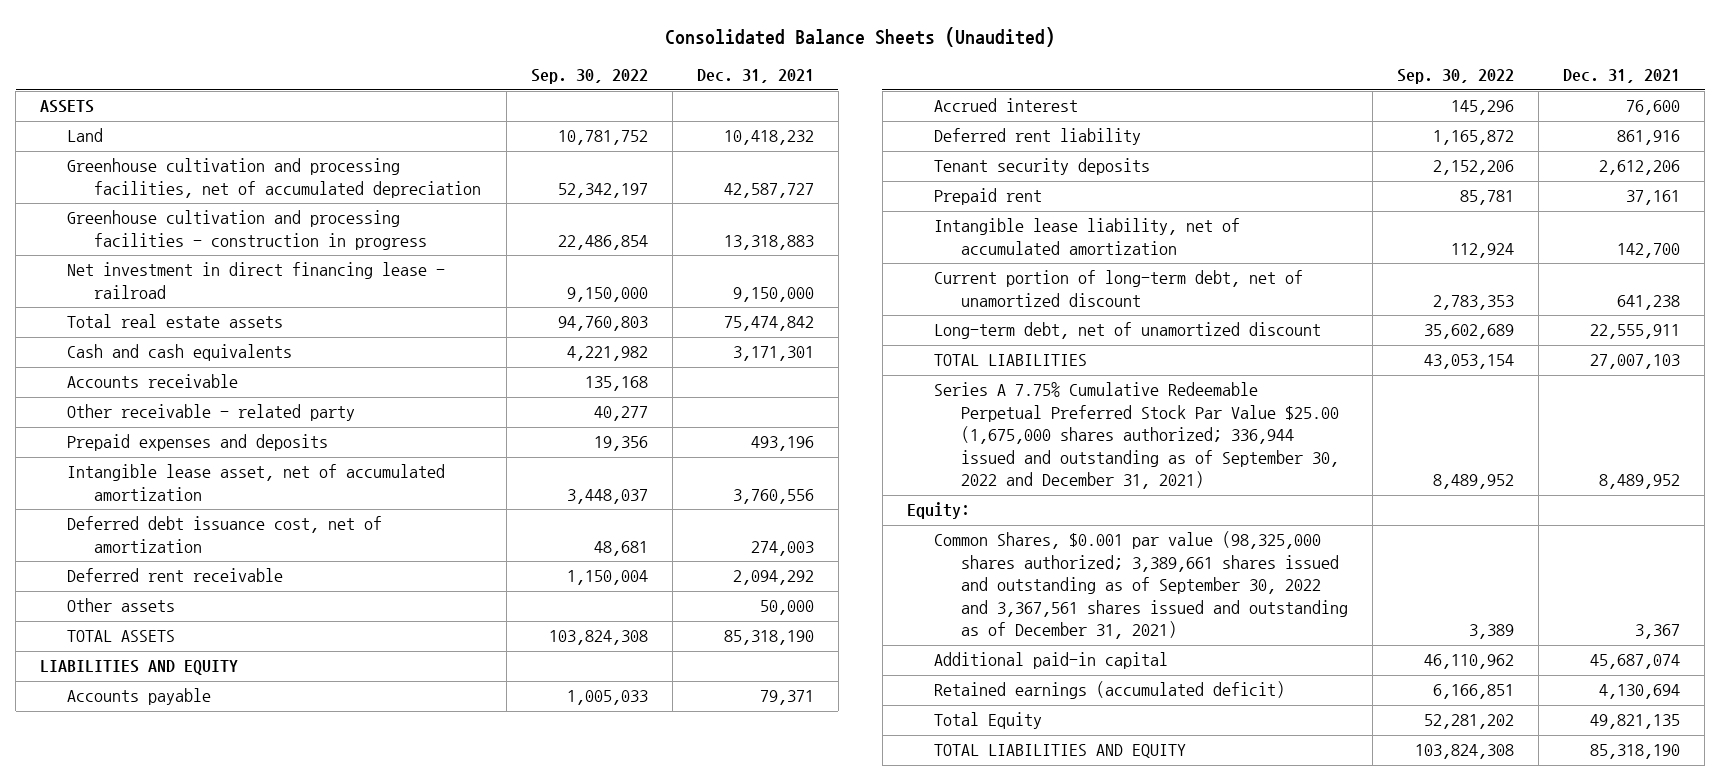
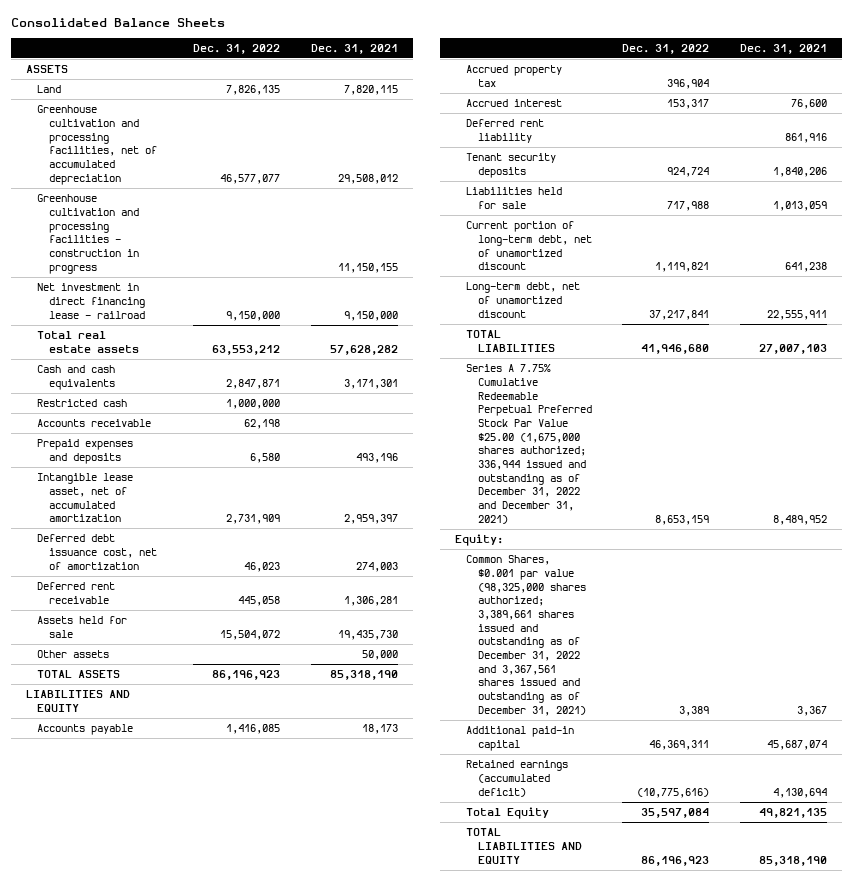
[665,26,1056,47] Consolidated Balance Sheets (Unaudited) -> [10,18,225,28] Consolidated Balance Sheets
[530,69,648,85] Sep. 30, 2022 -> none
none -> [193,43,281,54] Dec. 31, 2022
[723,130,814,146] 10,418,232 -> [343,85,398,96] 7,820,115
[723,182,814,198] 42,587,727 -> [337,173,398,184] 29,508,012
[723,234,814,250] 13,318,883 -> [337,262,398,273] 11,150,155
[723,316,814,332] 75,474,842 -> [329,344,398,355] 57,628,282
none -> [37,399,128,408] Restricted cash
[67,404,356,422] Other receivable - related party -> none
[732,488,814,504] 3,760,556 -> [343,514,398,525] 2,959,397
[732,570,814,586] 2,094,292 -> [343,595,398,606] 1,306,281
none -> [37,616,128,638] Assets held for sale
[759,690,814,706] 79,371 -> [361,724,398,735] 18,173
none -> [466,65,563,87] Accrued property tax
[933,188,1042,206] Prepaid rent -> none
[933,218,1240,255] Intangible lease liability, net of accumulated amortization -> none
[1599,160,1681,176] 2,612,206 -> [772,166,827,177] 1,840,206
none -> [466,187,563,209] Liabilities held for sale
[933,382,1339,490] Series A 7.75% Cumulative Redeemable Perpetual Preferred Stock Par Value $25.00 (1,675,000 shares authorized; 336,944 issued and outstanding as of September 30, 2022 and December 31, 2021) -> [466,364,592,524] Series A 7.75% Cumulative Redeemable Perpetual Preferred Stock Par Value $25.00 (1,675,000 shares authorized; 336,944 issued and outstanding as of December 31, 2022 and December 31, 2021)
[933,531,1348,640] Common Shares, $0.001 par value (98,325,000 shares authorized; 3,389,661 shares issued and outstanding as of September 30, 2022 and 3,367,561 shares issued and outstanding as of December 31, 2021) -> [466,555,586,716] Common Shares, $0.001 par value (98,325,000 shares authorized; 3,389,661 shares issued and outstanding as of December 31, 2022 and 3,367,561 shares issued and outstanding as of December 31, 2021)

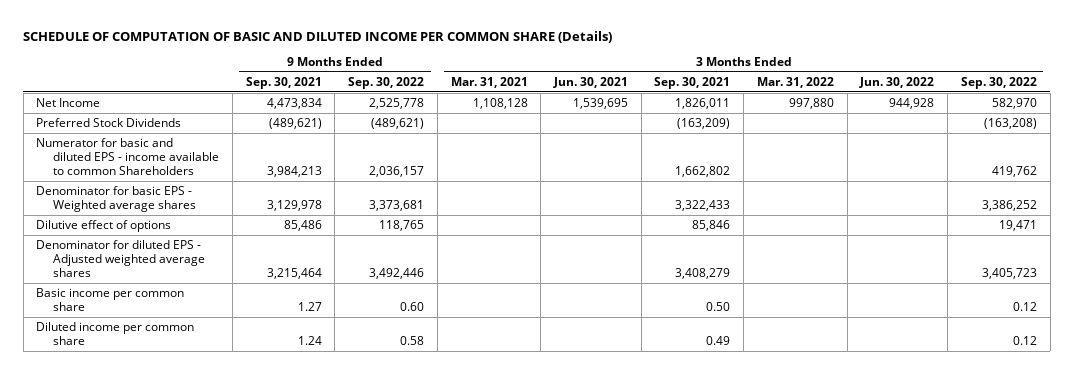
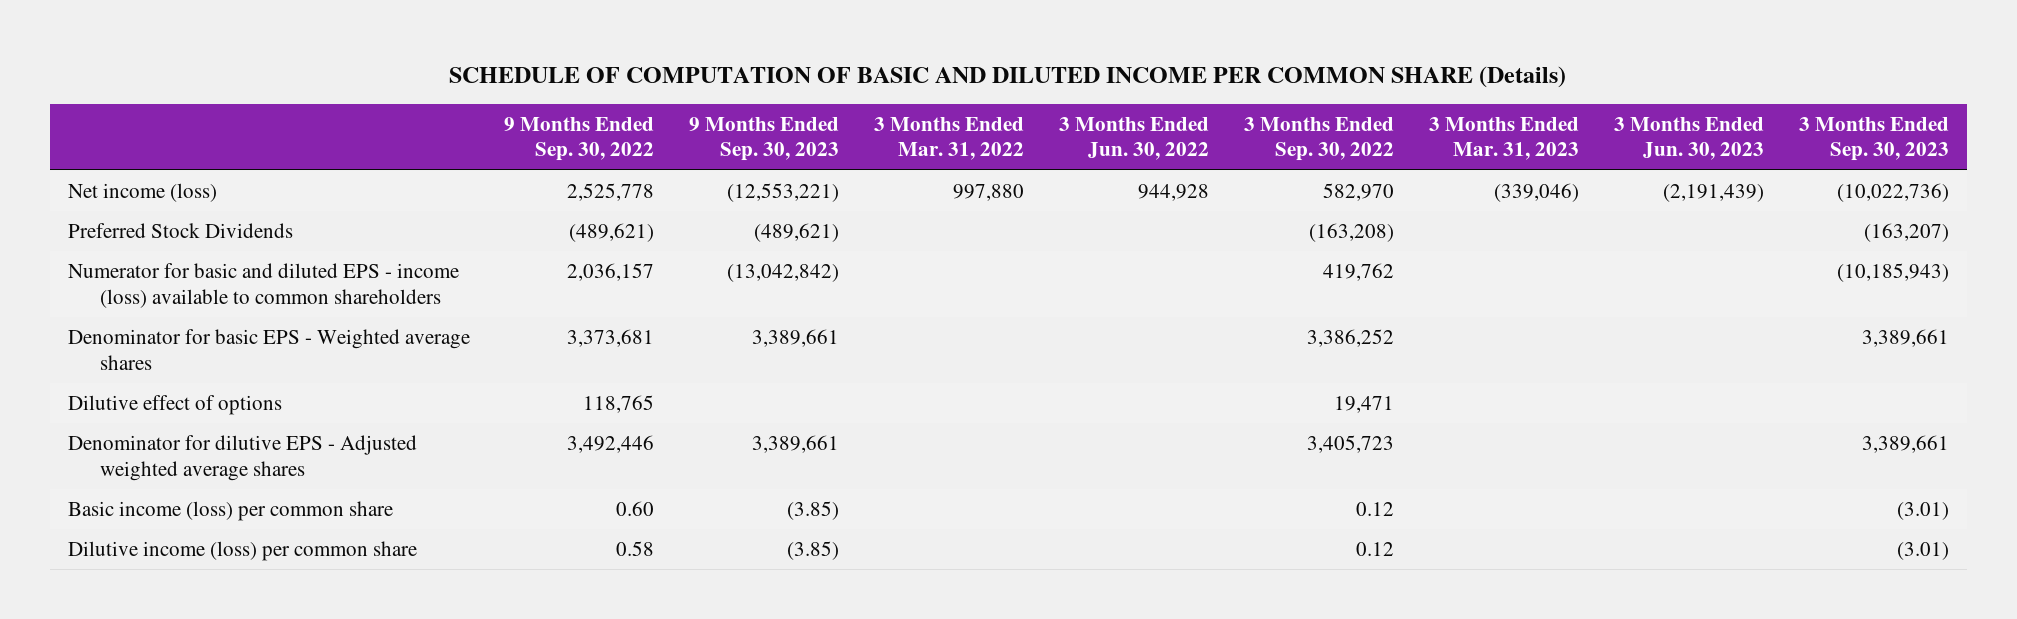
[245,76,322,89] Sep. 30, 2021 -> none
[450,76,528,88] Mar. 31, 2021 -> none
[553,76,629,88] Jun. 30, 2021 -> none
[654,76,731,89] Sep. 30, 2021 -> none
none -> [689,116,840,162] 9 Months Ended Sep. 30, 2023
none -> [1429,116,1580,161] 3 Months Ended Mar. 31, 2023
none -> [1614,116,1765,161] 3 Months Ended Jun. 30, 2023
none -> [1799,116,1950,162] 3 Months Ended Sep. 30, 2023
[36,97,101,107] Net Income -> [67,183,217,203] Net income (loss)
[36,137,220,176] Numerator for basic and diluted EPS - income available to common Shareholders -> [67,263,459,308] Numerator for basic and diluted EPS - income (loss) available to common shareholders
[36,239,206,278] Denominator for diluted EPS - Adjusted weighted average shares -> [67,435,417,481] Denominator for dilutive EPS - Adjusted weighted average shares
[36,287,185,312] Basic income per common share -> [67,501,393,522] Basic income (loss) per common share
[36,321,195,346] Diluted income per common share -> [67,541,417,562] Dilutive income (loss) per common share

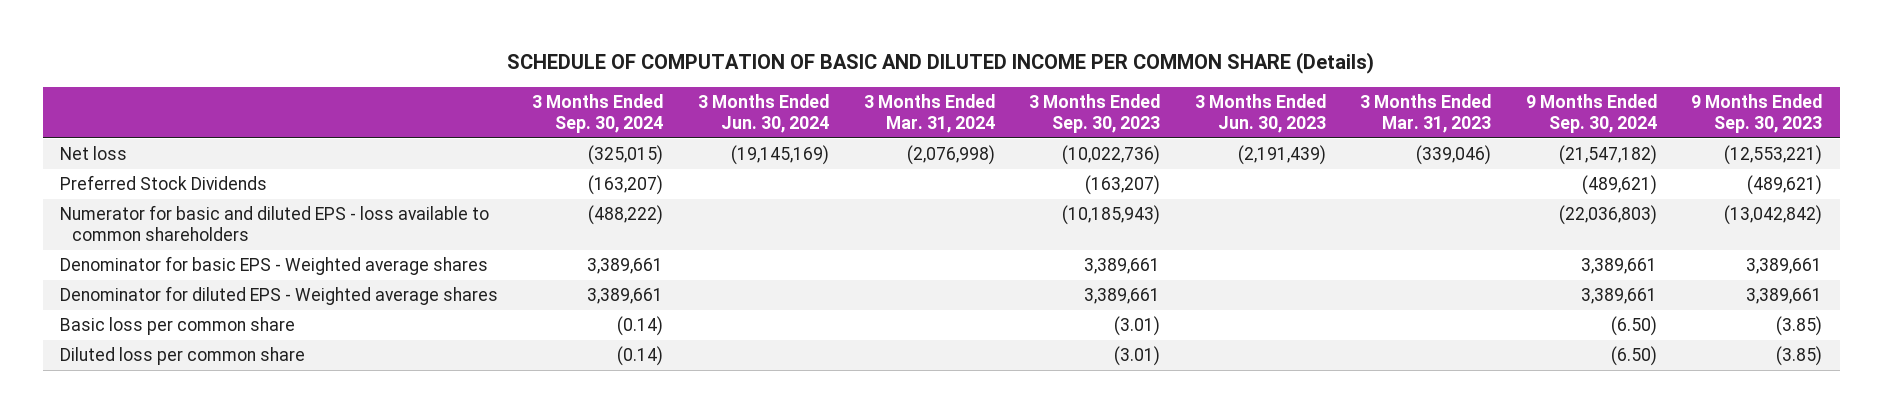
[504,116,655,162] 9 Months Ended Sep. 30, 2022 -> none
[874,116,1025,161] 3 Months Ended Mar. 31, 2022 -> none
[1059,116,1210,161] 3 Months Ended Jun. 30, 2022 -> none
[1244,116,1395,162] 3 Months Ended Sep. 30, 2022 -> none
none -> [532,93,664,134] 3 Months Ended Sep. 30, 2024
none -> [697,93,829,134] 3 Months Ended Jun. 30, 2024
none -> [863,93,995,134] 3 Months Ended Mar. 31, 2024
none -> [1525,93,1657,134] 9 Months Ended Sep. 30, 2024
[67,183,217,203] Net income (loss) -> [59,146,127,161] Net loss
[67,263,459,308] Numerator for basic and diluted EPS - income (loss) available to common shareholders -> [59,205,489,242] Numerator for basic and diluted EPS - loss available to common shareholders
[67,395,282,416] Dilutive effect of options -> none
[67,435,417,481] Denominator for dilutive EPS - Adjusted weighted average shares -> [59,286,498,306] Denominator for diluted EPS - Weighted average shares
[67,501,393,522] Basic income (loss) per common share -> [59,317,295,336] Basic loss per common share
[67,541,417,562] Dilutive income (loss) per common share -> [59,347,305,366] Diluted loss per common share

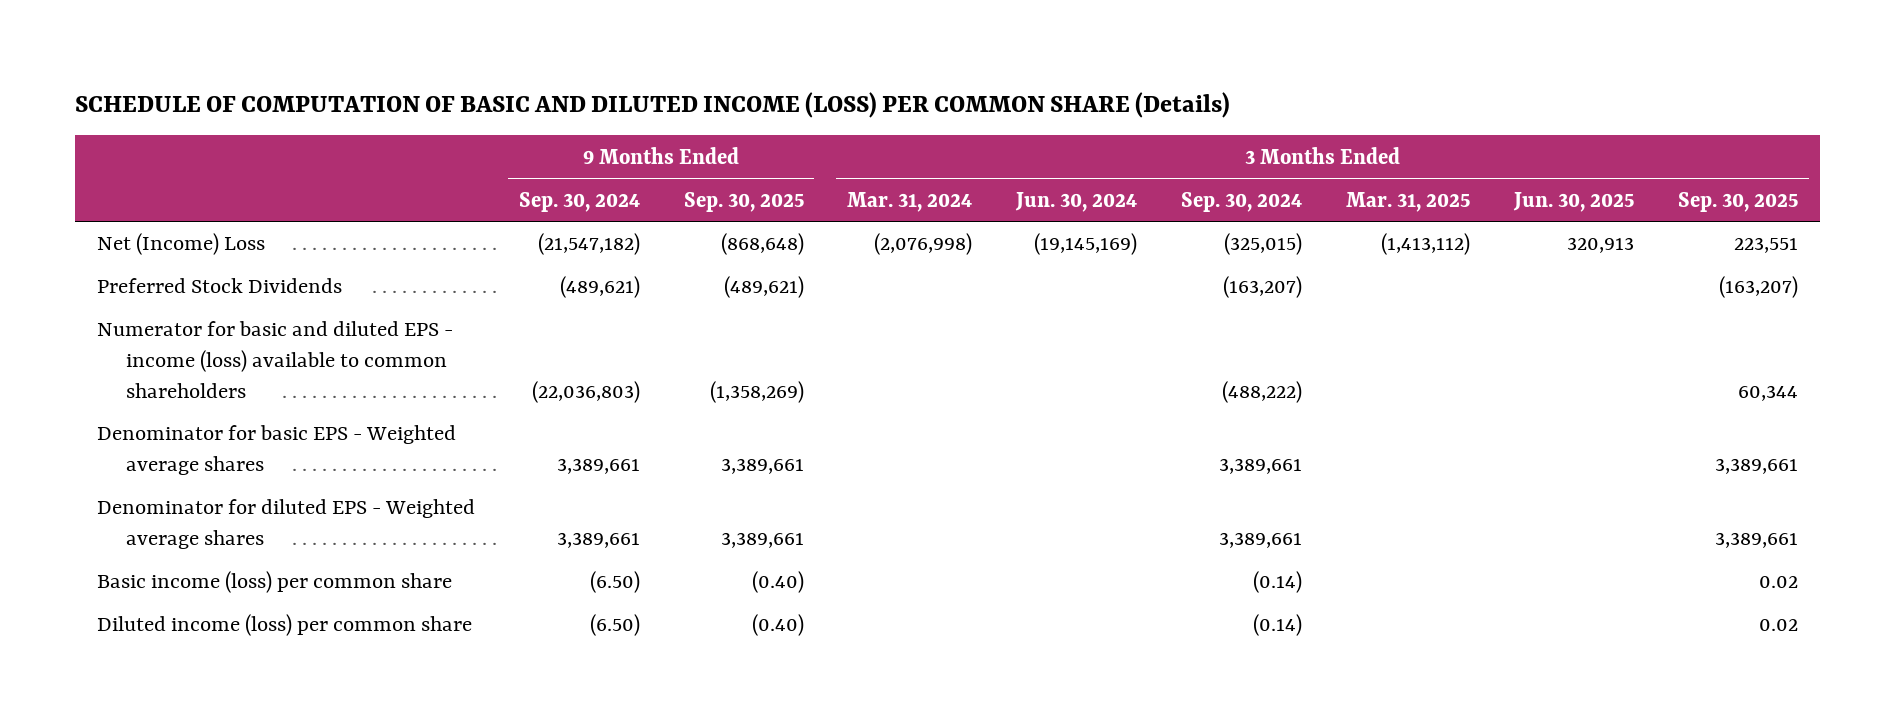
[507,52,1375,75] SCHEDULE OF COMPUTATION OF BASIC AND DILUTED INCOME PER COMMON SHARE (Details) -> [74,91,1230,118] SCHEDULE OF COMPUTATION OF BASIC AND DILUTED INCOME (LOSS) PER COMMON SHARE (Details)
[1029,93,1161,134] 3 Months Ended Sep. 30, 2023 -> none
[1194,93,1326,134] 3 Months Ended Jun. 30, 2023 -> none
[1360,93,1492,134] 3 Months Ended Mar. 31, 2023 -> none
[1691,93,1823,134] 9 Months Ended Sep. 30, 2023 -> none
none -> [683,191,804,212] Sep. 30, 2025
none -> [1346,191,1471,212] Mar. 31, 2025
none -> [1513,191,1635,212] Jun. 30, 2025
none -> [1678,191,1799,212] Sep. 30, 2025
[59,146,127,161] Net loss -> [96,233,265,256] Net (Income) Loss
[59,205,489,242] Numerator for basic and diluted EPS - loss available to common shareholders -> [96,321,453,398] Numerator for basic and diluted EPS - income (loss) available to common shareholders
[59,317,295,336] Basic loss per common share -> [96,571,452,594] Basic income (loss) per common share
[59,347,305,366] Diluted loss per common share -> [96,614,472,637] Diluted income (loss) per common share

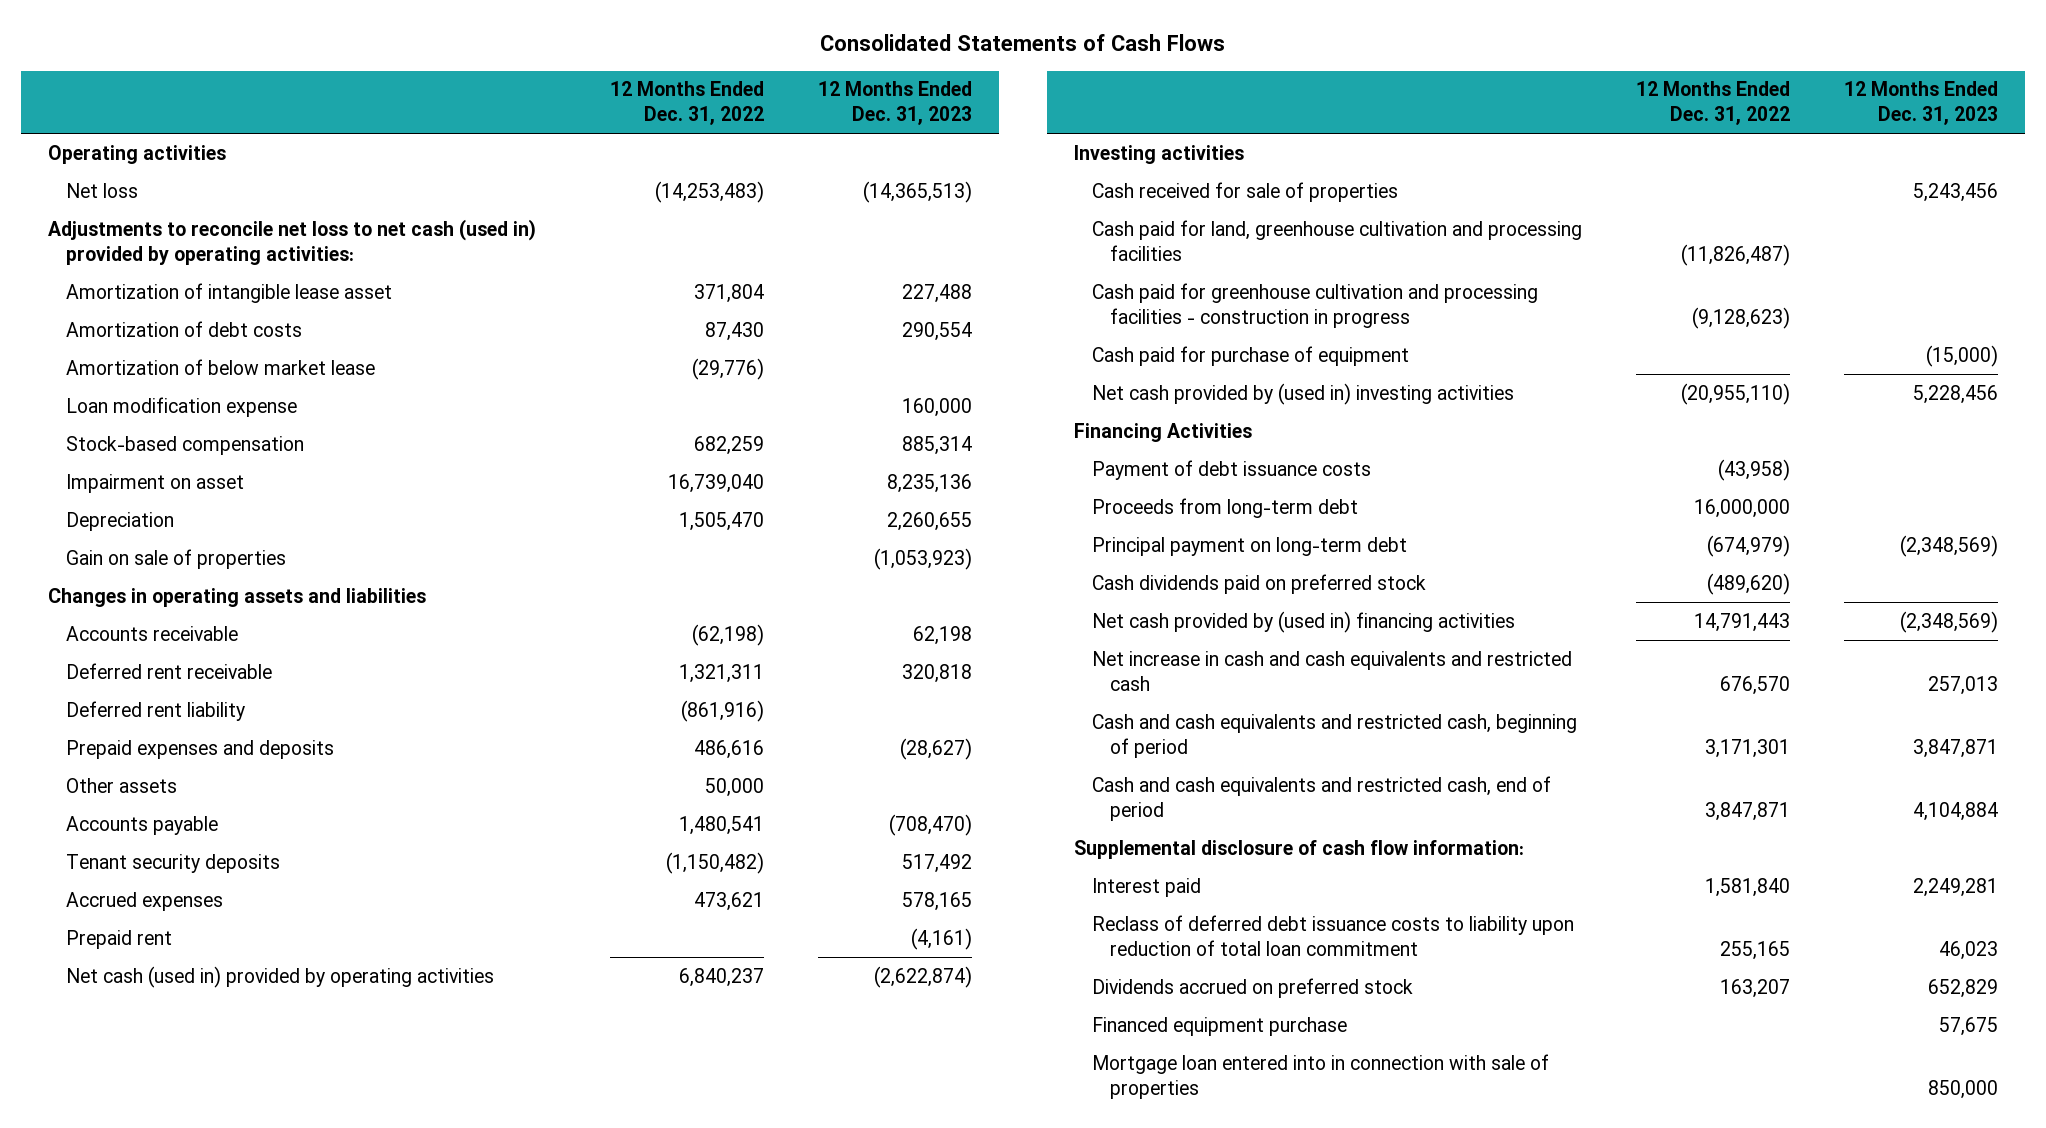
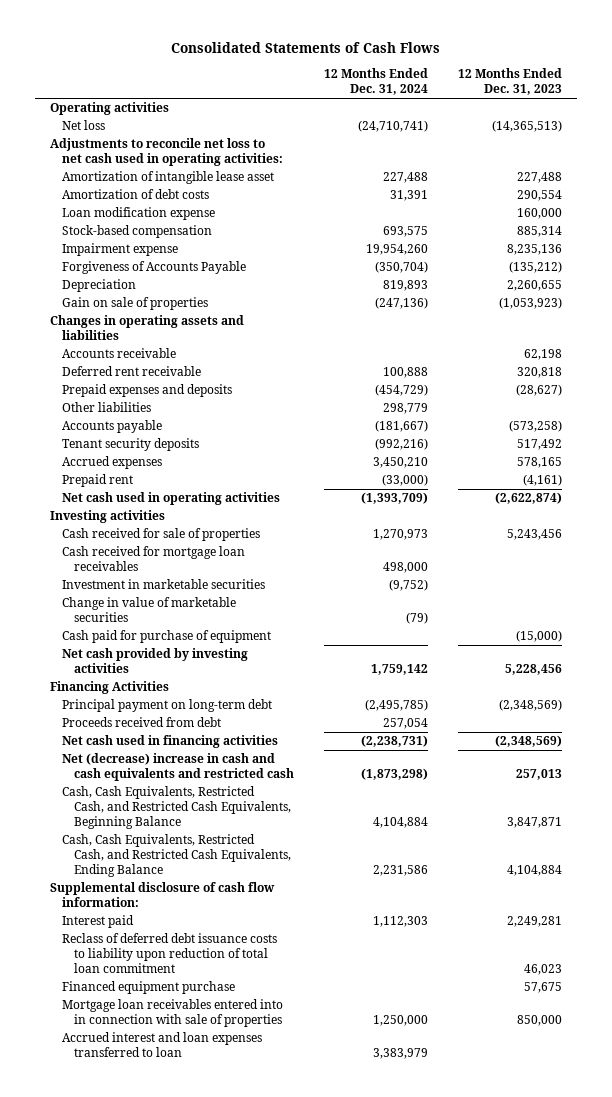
[610,81,765,126] 12 Months Ended Dec. 31, 2022 -> none
none -> [323,68,428,96] 12 Months Ended Dec. 31, 2024
[48,218,537,265] Adjustments to reconcile net loss to net cash (used in) provided by operating activities: -> [49,138,283,167] Adjustments to reconcile net loss to net cash used in operating activities:
[66,358,376,375] Amortization of below market lease -> none
[66,473,245,493] Impairment on asset -> [61,243,178,257] Impairment expense
none -> [61,261,246,275] Forgiveness of Accounts Payable
[66,700,246,721] Deferred rent liability -> none
[66,777,178,793] Other assets -> none
none -> [61,402,151,413] Other liabilities
[888,813,972,836] (708,470) -> [508,420,562,433] (573,258)
[66,965,495,988] Net cash (used in) provided by operating activities -> [61,492,280,506] Net cash used in operating activities
[1092,219,1583,261] Cash paid for land, greenhouse cultivation and processing facilities -> none
[1092,282,1539,328] Cash paid for greenhouse cultivation and processing facilities - construction in progress -> none
none -> [61,546,245,572] Cash received for mortgage loan receivables
none -> [61,579,265,590] Investment in marketable securities
none -> [61,597,236,623] Change in value of marketable securities
[1092,382,1515,405] Net cash provided by (used in) investing activities -> [61,648,248,674] Net cash provided by investing activities
[1092,459,1372,480] Payment of debt issuance costs -> none
[1092,497,1359,518] Proceeds from long-term debt -> none
[1092,573,1427,594] Cash dividends paid on preferred stock -> none
none -> [61,717,221,728] Proceeds received from debt
[1092,610,1516,633] Net cash provided by (used in) financing activities -> [61,735,278,749] Net cash used in financing activities
[1092,650,1573,691] Net increase in cash and cash equivalents and restricted cash -> [61,753,294,782] Net (decrease) increase in cash and cash equivalents and restricted cash
[1092,713,1578,758] Cash and cash equivalents and restricted cash, beginning of period -> [61,786,291,830] Cash, Cash Equivalents, Restricted Cash, and Restricted Cash Equivalents, Beginning Balance
[1092,775,1552,821] Cash and cash equivalents and restricted cash, end of period -> [61,834,291,878] Cash, Cash Equivalents, Restricted Cash, and Restricted Cash Equivalents, Ending Balance
[1092,977,1414,998] Dividends accrued on preferred stock -> none
[1092,1053,1550,1099] Mortgage loan entered into in connection with sale of properties -> [61,999,283,1028] Mortgage loan receivables entered into in connection with sale of properties
none -> [61,1032,262,1058] Accrued interest and loan expenses transferred to loan

